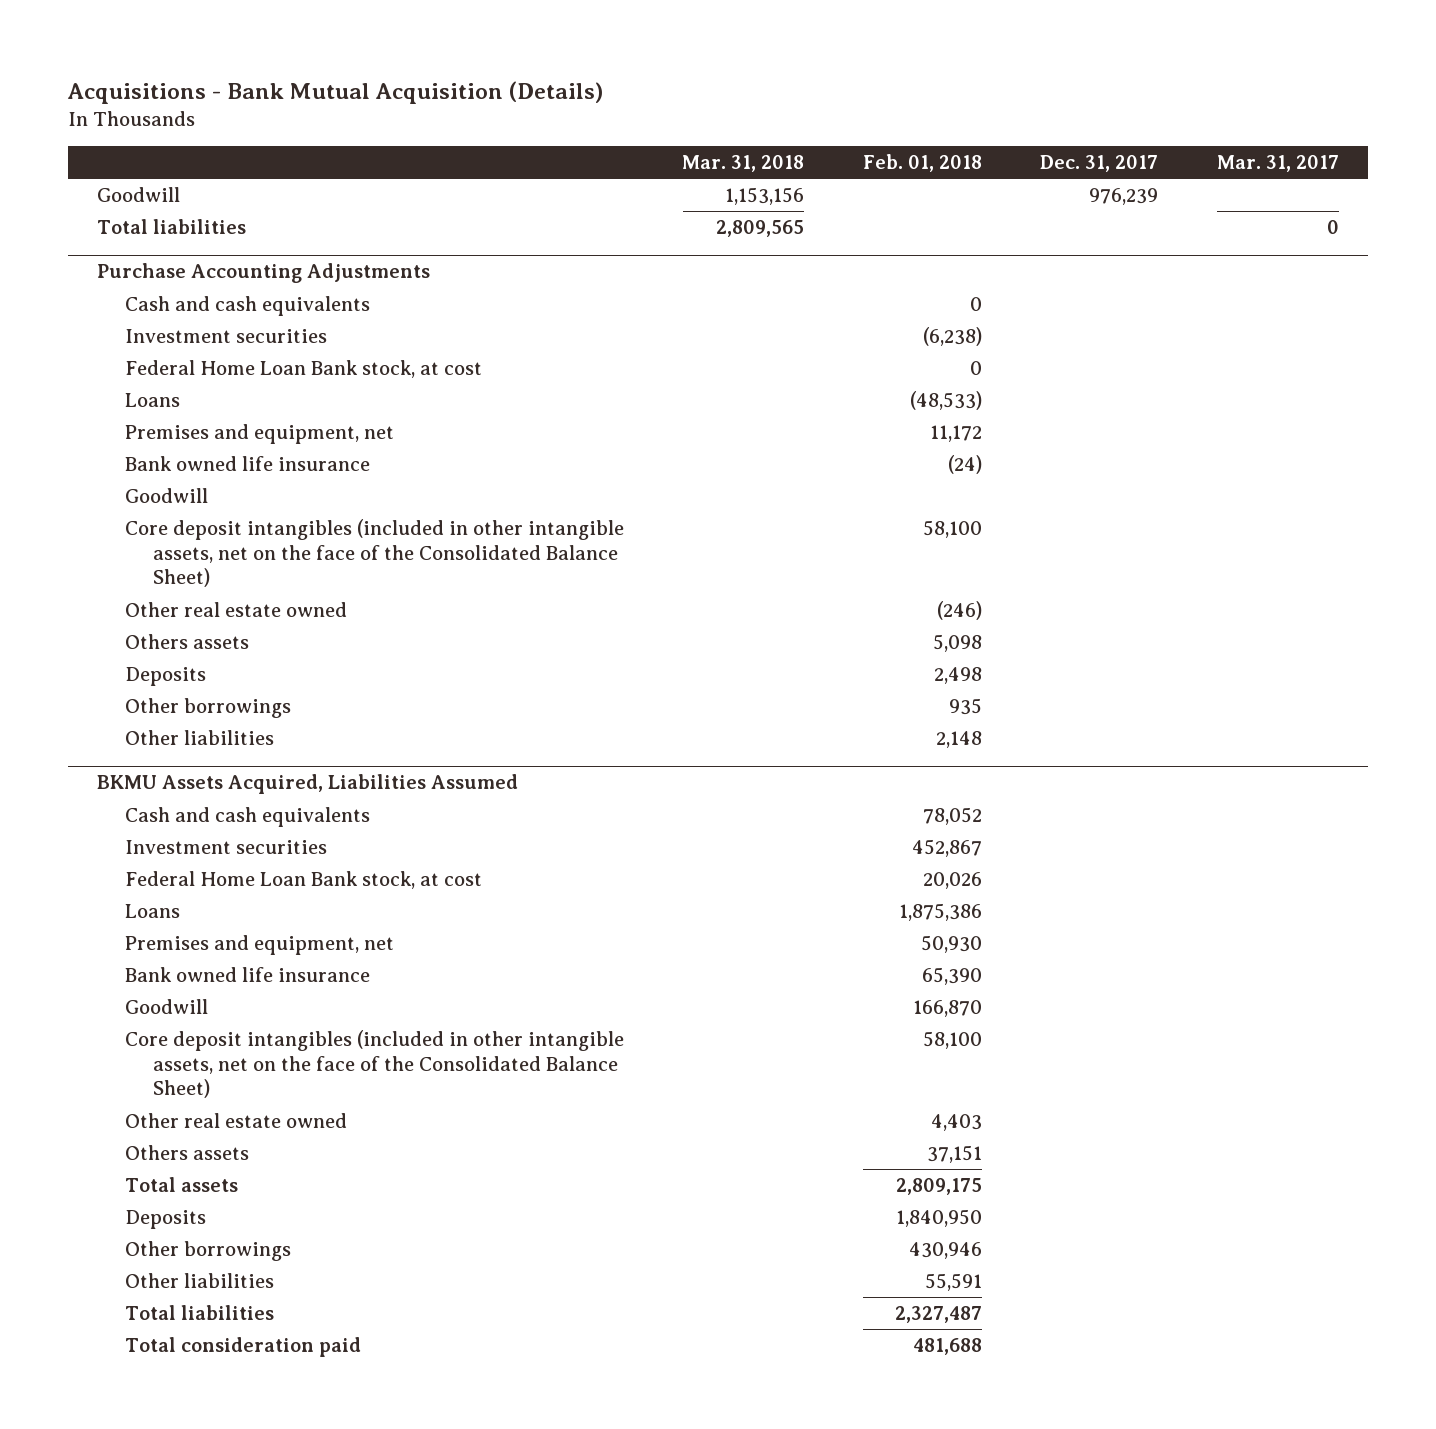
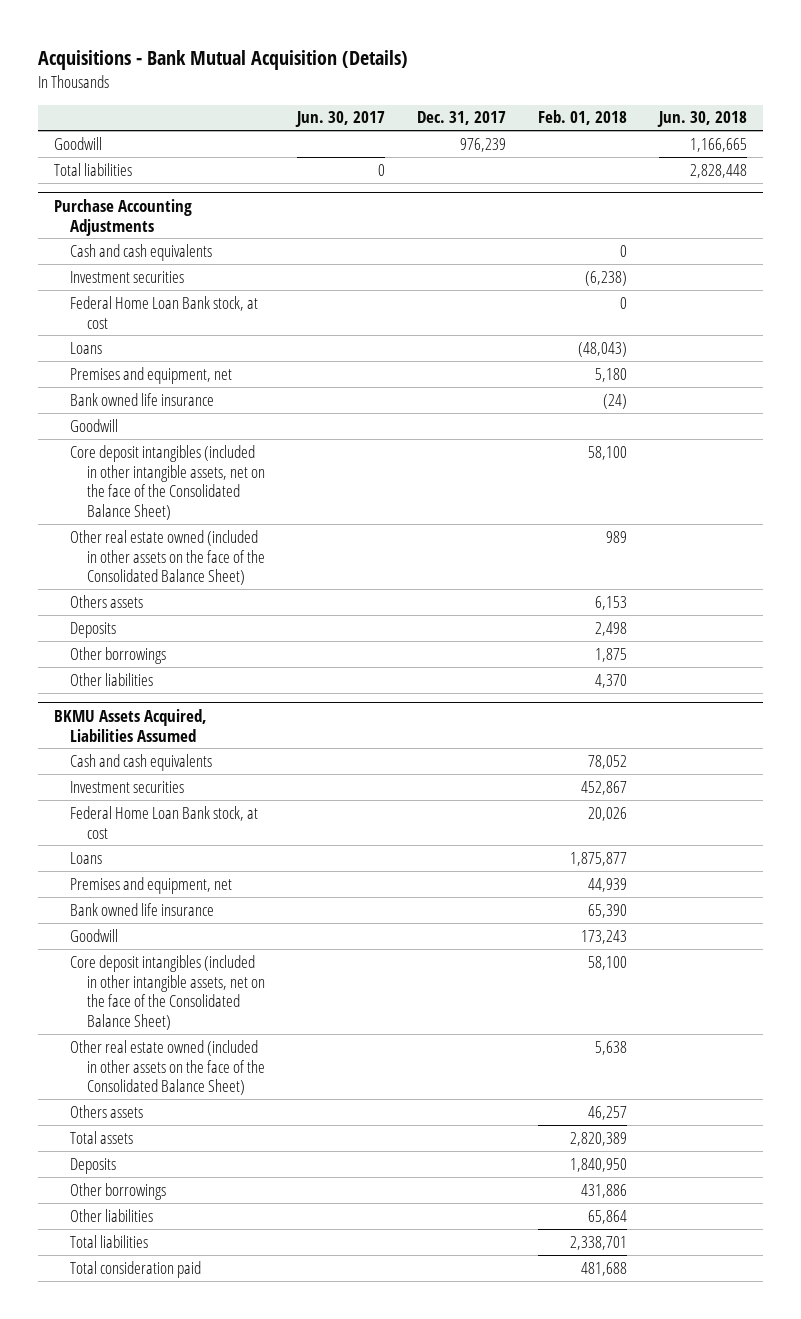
[682,155,805,173] Mar. 31, 2018 -> none
[1216,155,1339,173] Mar. 31, 2017 -> none
none -> [294,111,385,128] Jun. 30, 2017
none -> [656,111,747,128] Jun. 30, 2018
[909,391,982,411] (48,533) -> [577,341,627,357] (48,043)
[929,425,982,443] 11,172 -> [594,367,627,382] 5,180
[125,602,348,618] Other real estate owned -> [70,529,265,586] Other real estate owned (included in other assets on the face of the Consolidated Balance Sheet)
[936,601,982,621] (246) -> [605,530,627,543] 989
[932,634,982,653] 5,098 -> [594,595,627,610] 6,153
[948,698,982,716] 935 -> [594,647,627,662] 1,875
[935,731,982,749] 2,148 -> [594,673,627,688] 4,370
[898,903,982,922] 1,875,386 -> [569,851,627,866] 1,875,877
[920,935,982,954] 50,930 -> [587,877,627,892] 44,939
[912,1000,982,1018] 166,870 -> [580,929,627,944] 173,243
[125,1113,348,1129] Other real estate owned -> [70,1039,265,1096] Other real estate owned (included in other assets on the face of the Consolidated Balance Sheet)
[930,1114,982,1132] 4,403 -> [594,1040,627,1055] 5,638
[926,1145,982,1164] 37,151 -> [587,1105,627,1120] 46,257
[895,1178,982,1196] 2,809,175 -> [569,1131,627,1146] 2,820,389
[908,1242,982,1260] 430,946 -> [580,1183,627,1198] 431,886
[924,1273,982,1292] 55,591 -> [587,1209,627,1224] 65,864
[894,1306,982,1324] 2,327,487 -> [569,1235,627,1250] 2,338,701

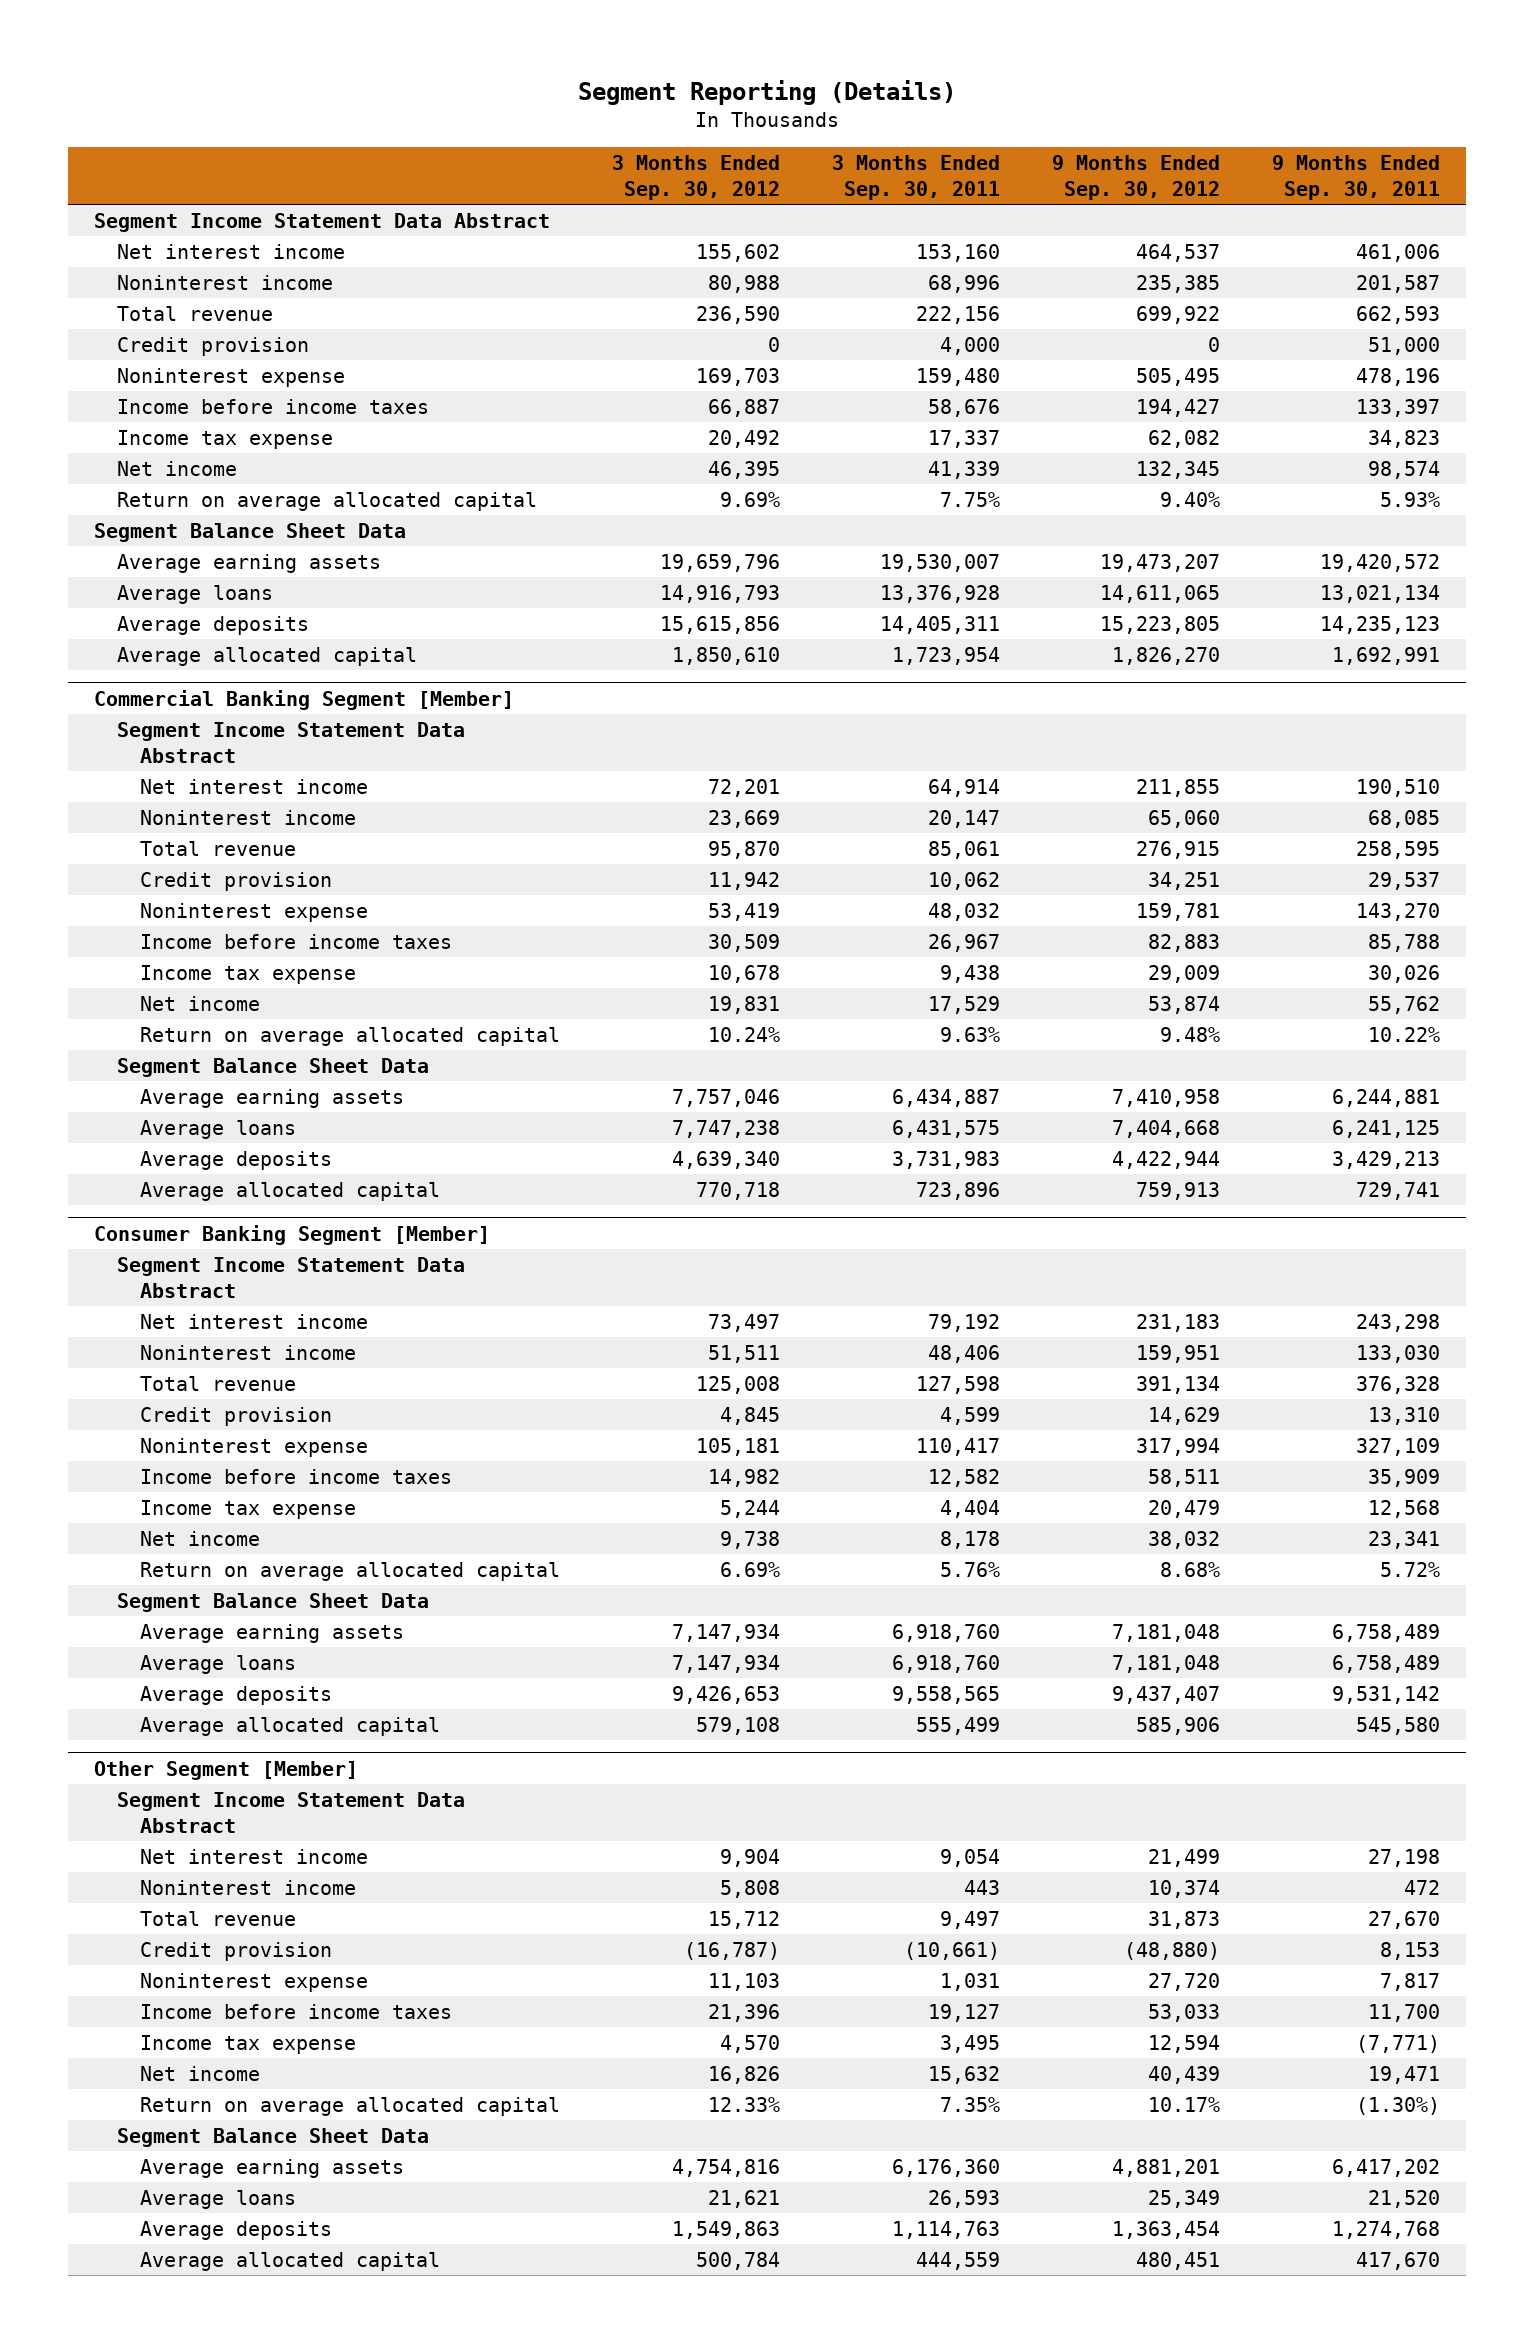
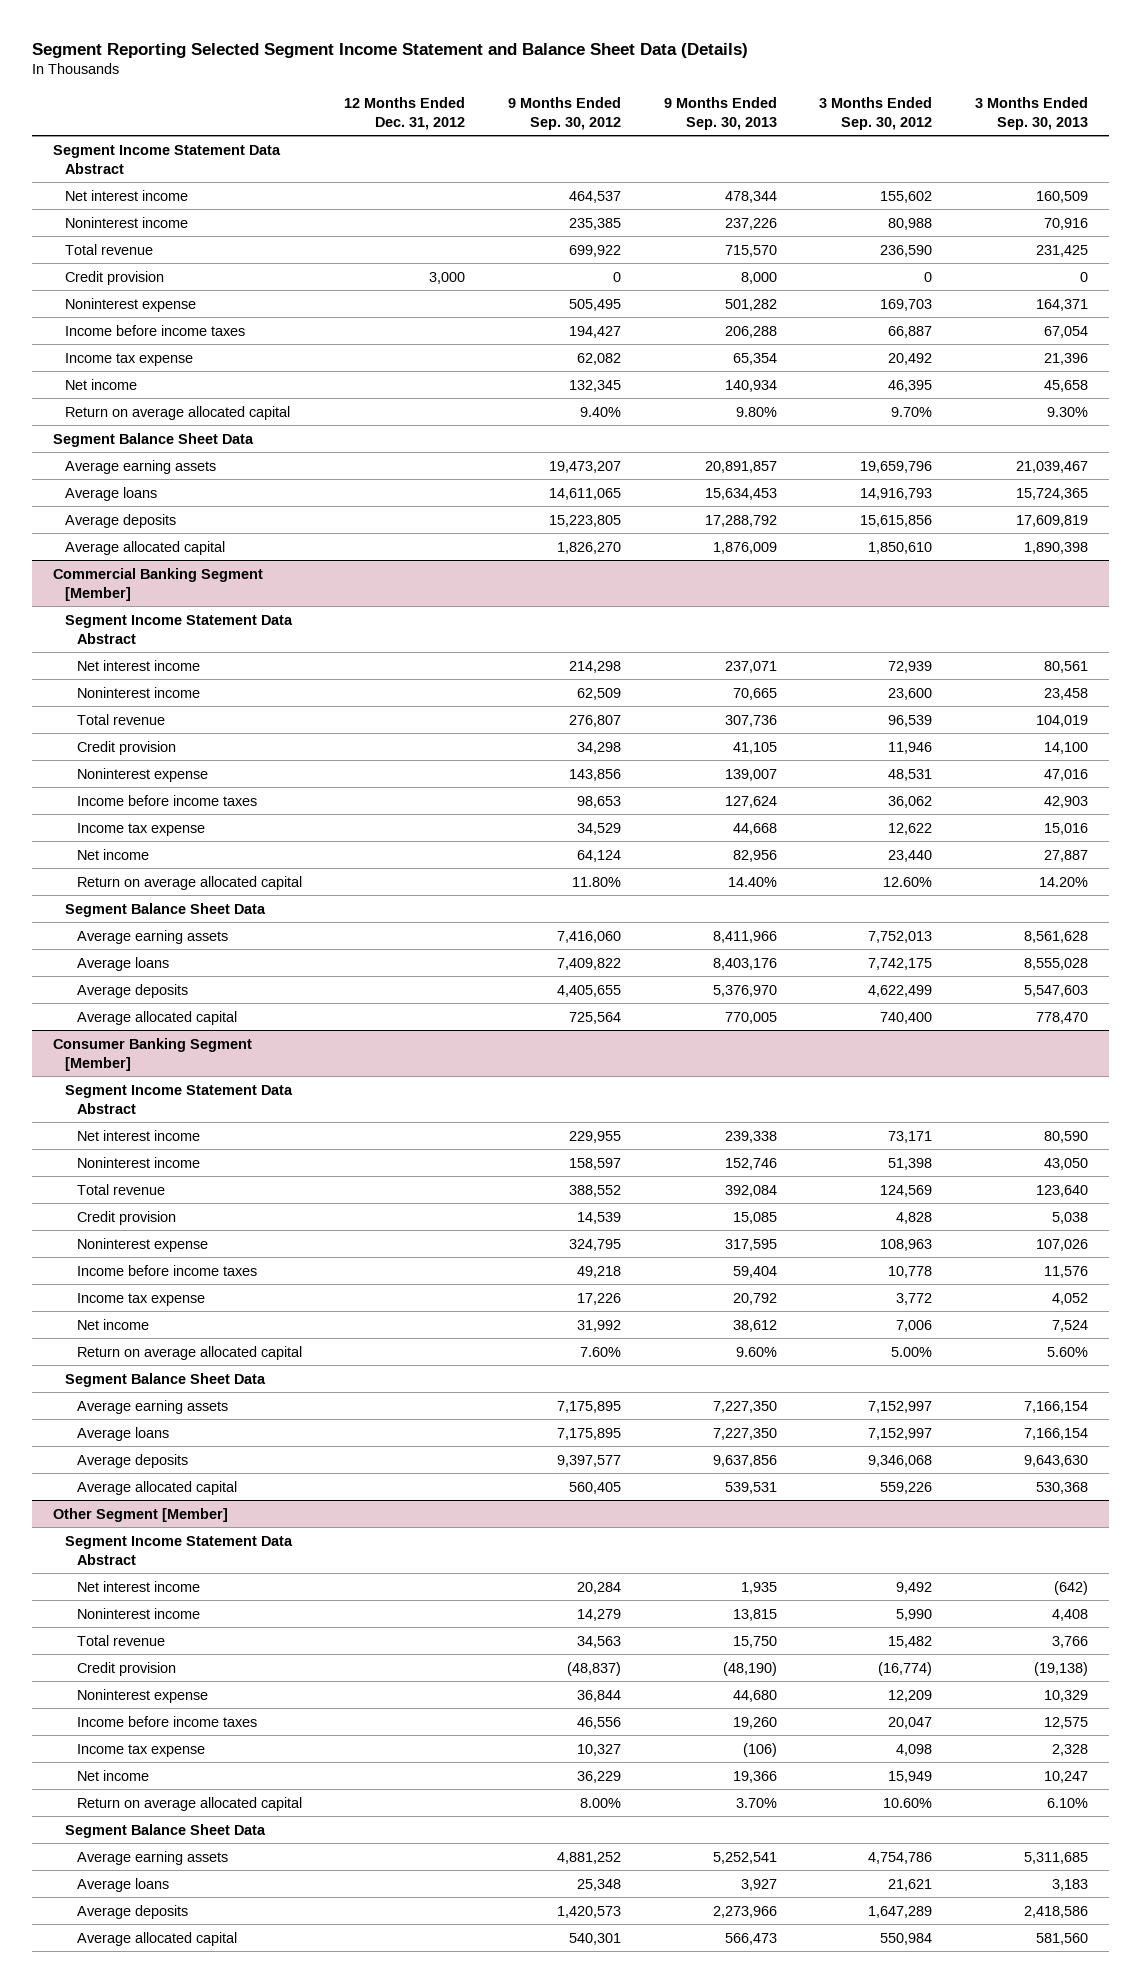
[578,79,957,105] Segment Reporting (Details) -> [31,42,748,58] Segment Reporting Selected Segment Income Statement and Balance Sheet Data (Details)
[832,155,1001,201] 3 Months Ended Sep. 30, 2011 -> none
[1272,155,1441,201] 9 Months Ended Sep. 30, 2011 -> none
none -> [344,96,466,130] 12 Months Ended Dec. 31, 2012
none -> [663,96,777,130] 9 Months Ended Sep. 30, 2013
none -> [974,96,1088,130] 3 Months Ended Sep. 30, 2013
[720,492,781,508] 9.69% -> [891,406,933,417] 9.70%
[708,779,781,798] 72,201 -> [888,660,933,673] 72,939
[1136,779,1221,798] 211,855 -> [568,660,621,673] 214,298
[708,810,781,829] 23,669 -> [888,687,933,700] 23,600
[1148,810,1221,829] 65,060 -> [576,687,621,700] 62,509
[708,841,781,860] 95,870 -> [888,714,933,727] 96,539
[1136,841,1221,860] 276,915 -> [568,714,621,727] 276,807
[708,872,781,891] 11,942 -> [888,741,933,754] 11,946
[1148,872,1221,891] 34,251 -> [576,741,621,754] 34,298
[708,903,781,922] 53,419 -> [888,768,933,781] 48,531
[1136,903,1221,922] 159,781 -> [568,768,621,781] 143,856
[708,934,781,953] 30,509 -> [888,795,933,808] 36,062
[1148,934,1221,953] 82,883 -> [576,795,621,808] 98,653
[708,965,781,984] 10,678 -> [888,822,933,835] 12,622
[1148,965,1221,984] 29,009 -> [576,822,621,835] 34,529
[708,996,781,1015] 19,831 -> [888,849,933,862] 23,440
[1148,996,1221,1015] 53,874 -> [576,849,621,862] 64,124
[708,1027,781,1043] 10.24% -> [883,876,933,887] 12.60%
[1160,1027,1221,1043] 9.48% -> [571,876,621,887] 11.80%
[672,1089,781,1108] 7,757,046 -> [868,930,933,943] 7,752,013
[1112,1089,1221,1108] 7,410,958 -> [556,930,621,943] 7,416,060
[672,1120,781,1139] 7,747,238 -> [868,957,933,970] 7,742,175
[1112,1120,1221,1139] 7,404,668 -> [556,957,621,970] 7,409,822
[672,1151,781,1170] 4,639,340 -> [868,984,933,997] 4,622,499
[1112,1151,1221,1170] 4,422,944 -> [556,984,621,997] 4,405,655
[696,1182,781,1201] 770,718 -> [880,1011,933,1024] 740,400
[1136,1182,1221,1201] 759,913 -> [568,1011,621,1024] 725,564
[708,1314,781,1333] 73,497 -> [888,1130,933,1143] 73,171
[1136,1314,1221,1333] 231,183 -> [568,1130,621,1143] 229,955
[708,1345,781,1364] 51,511 -> [888,1157,933,1170] 51,398
[1136,1345,1221,1364] 159,951 -> [568,1157,621,1170] 158,597
[696,1376,781,1395] 125,008 -> [880,1184,933,1197] 124,569
[1136,1376,1221,1395] 391,134 -> [568,1184,621,1197] 388,552
[720,1407,781,1426] 4,845 -> [896,1211,933,1224] 4,828
[1148,1407,1221,1426] 14,629 -> [576,1211,621,1224] 14,539
[696,1438,781,1457] 105,181 -> [880,1238,933,1251] 108,963
[1136,1438,1221,1457] 317,994 -> [568,1238,621,1251] 324,795
[708,1469,781,1488] 14,982 -> [888,1265,933,1278] 10,778
[1148,1469,1221,1488] 58,511 -> [576,1265,621,1278] 49,218
[720,1500,781,1519] 5,244 -> [896,1292,933,1305] 3,772
[1148,1500,1221,1519] 20,479 -> [576,1292,621,1305] 17,226
[720,1531,781,1550] 9,738 -> [896,1319,933,1332] 7,006
[1148,1531,1221,1550] 38,032 -> [576,1319,621,1332] 31,992
[720,1562,781,1578] 6.69% -> [891,1346,933,1357] 5.00%
[1160,1562,1221,1578] 8.68% -> [579,1346,621,1357] 7.60%
[672,1624,781,1643] 7,147,934 -> [868,1400,933,1413] 7,152,997
[1112,1624,1221,1643] 7,181,048 -> [556,1400,621,1413] 7,175,895
[672,1655,781,1674] 7,147,934 -> [868,1427,933,1440] 7,152,997
[1112,1655,1221,1674] 7,181,048 -> [556,1427,621,1440] 7,175,895
[672,1686,781,1705] 9,426,653 -> [868,1454,933,1467] 9,346,068
[1112,1686,1221,1705] 9,437,407 -> [556,1454,621,1467] 9,397,577
[696,1717,781,1736] 579,108 -> [880,1481,933,1494] 559,226
[1136,1717,1221,1736] 585,906 -> [568,1481,621,1494] 560,405
[720,1849,781,1868] 9,904 -> [896,1581,933,1594] 9,492
[1148,1849,1221,1868] 21,499 -> [576,1581,621,1594] 20,284
[720,1880,781,1899] 5,808 -> [896,1608,933,1621] 5,990
[1148,1880,1221,1899] 10,374 -> [576,1608,621,1621] 14,279
[708,1911,781,1930] 15,712 -> [888,1635,933,1648] 15,482
[1148,1911,1221,1930] 31,873 -> [576,1635,621,1648] 34,563
[684,1942,781,1961] (16,787) -> [878,1661,933,1676] (16,774)
[1124,1942,1221,1961] (48,880) -> [566,1661,621,1676] (48,837)
[708,1973,781,1992] 11,103 -> [888,1689,933,1702] 12,209
[1148,1973,1221,1992] 27,720 -> [576,1689,621,1702] 36,844
[708,2004,781,2023] 21,396 -> [888,1716,933,1729] 20,047
[1148,2004,1221,2023] 53,033 -> [576,1716,621,1729] 46,556
[720,2035,781,2054] 4,570 -> [896,1743,933,1756] 4,098
[1148,2035,1221,2054] 12,594 -> [576,1743,621,1756] 10,327
[708,2066,781,2085] 16,826 -> [888,1770,933,1783] 15,949
[1148,2066,1221,2085] 40,439 -> [576,1770,621,1783] 36,229
[708,2097,781,2113] 12.33% -> [883,1797,933,1808] 10.60%
[1148,2097,1221,2113] 10.17% -> [579,1797,621,1808] 8.00%
[672,2159,781,2178] 4,754,816 -> [868,1851,933,1864] 4,754,786
[1112,2159,1221,2178] 4,881,201 -> [556,1851,621,1864] 4,881,252
[1148,2190,1221,2209] 25,349 -> [576,1878,621,1891] 25,348
[672,2221,781,2240] 1,549,863 -> [868,1905,933,1918] 1,647,289
[1112,2221,1221,2240] 1,363,454 -> [556,1905,621,1918] 1,420,573
[696,2252,781,2271] 500,784 -> [880,1932,933,1945] 550,984
[1136,2252,1221,2271] 480,451 -> [568,1932,621,1945] 540,301

